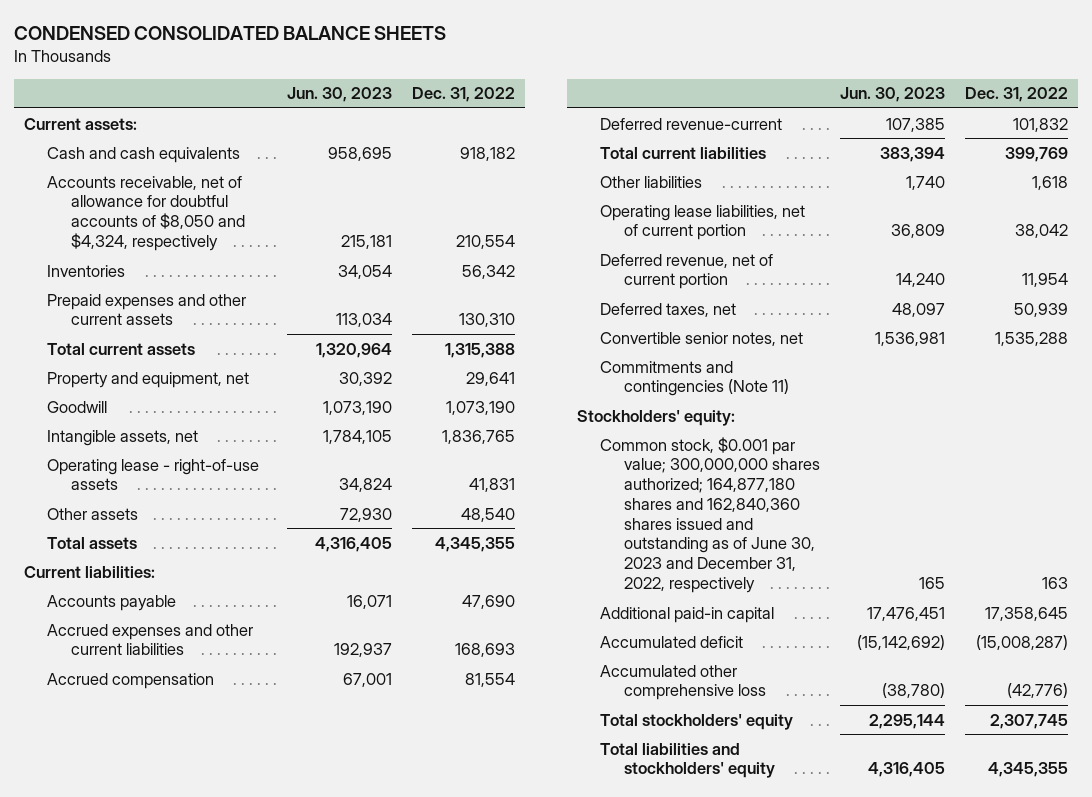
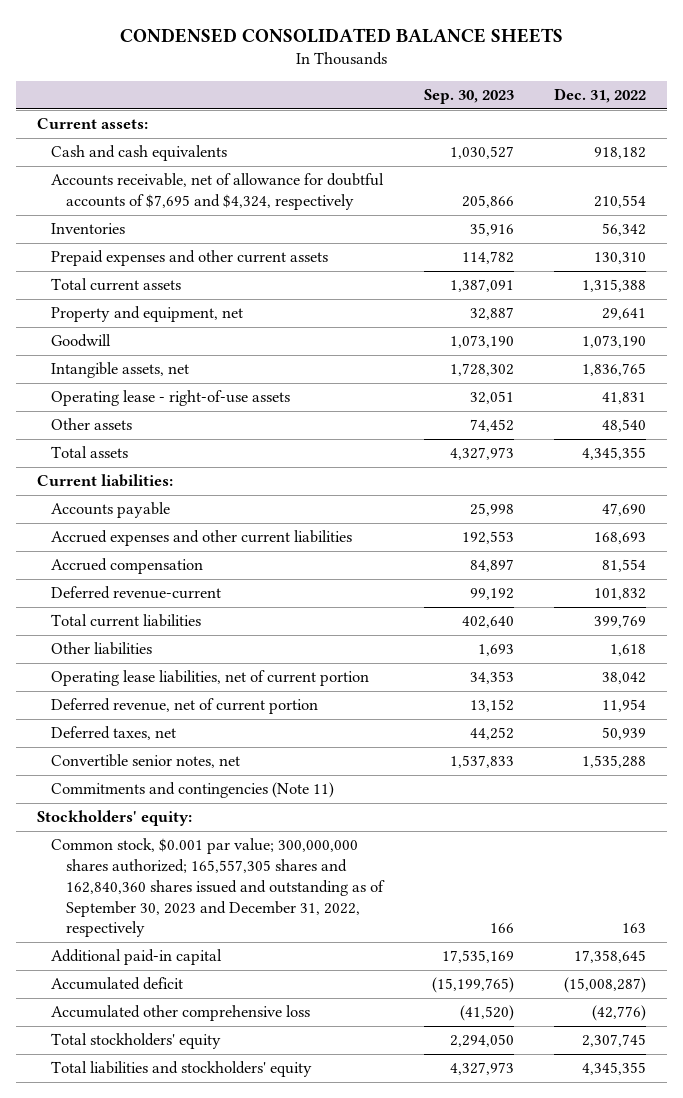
[287,87,393,103] Jun. 30, 2023 -> none
none -> [423,89,514,105] Sep. 30, 2023
[47,175,246,251] Accounts receivable, net of allowance for doubtful accounts of $8,050 and $4,324, respectively -> [51,173,385,211] Accounts receivable, net of allowance for doubtful accounts of $7,695 and $4,324, respectively
[600,436,821,593] Common stock, $0.001 par value; 300,000,000 shares authorized; 164,877,180 shares and 162,840,360 shares issued and outstanding as of June 30, 2023 and December 31, 2022, respectively -> [51,838,385,938] Common stock, $0.001 par value; 300,000,000 shares authorized; 165,557,305 shares and 162,840,360 shares issued and outstanding as of September 30, 2023 and December 31, 2022, respectively

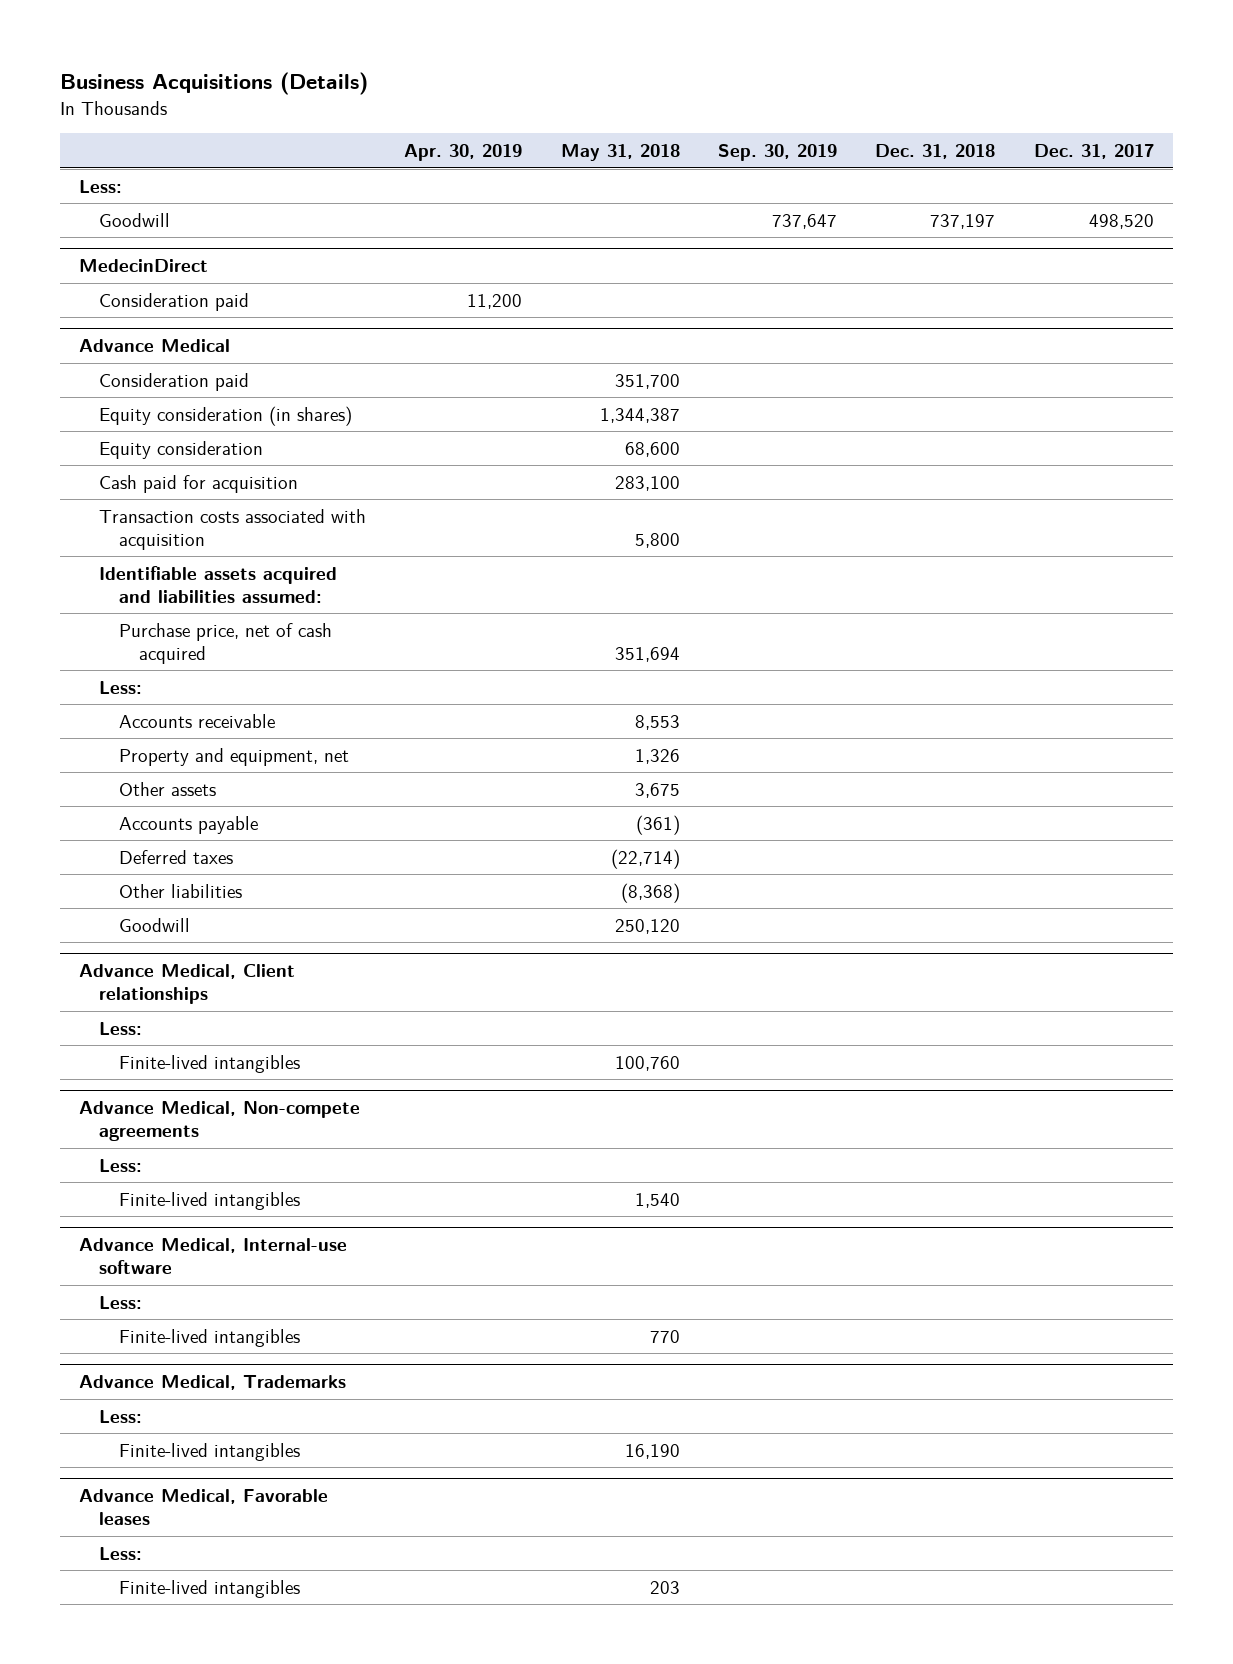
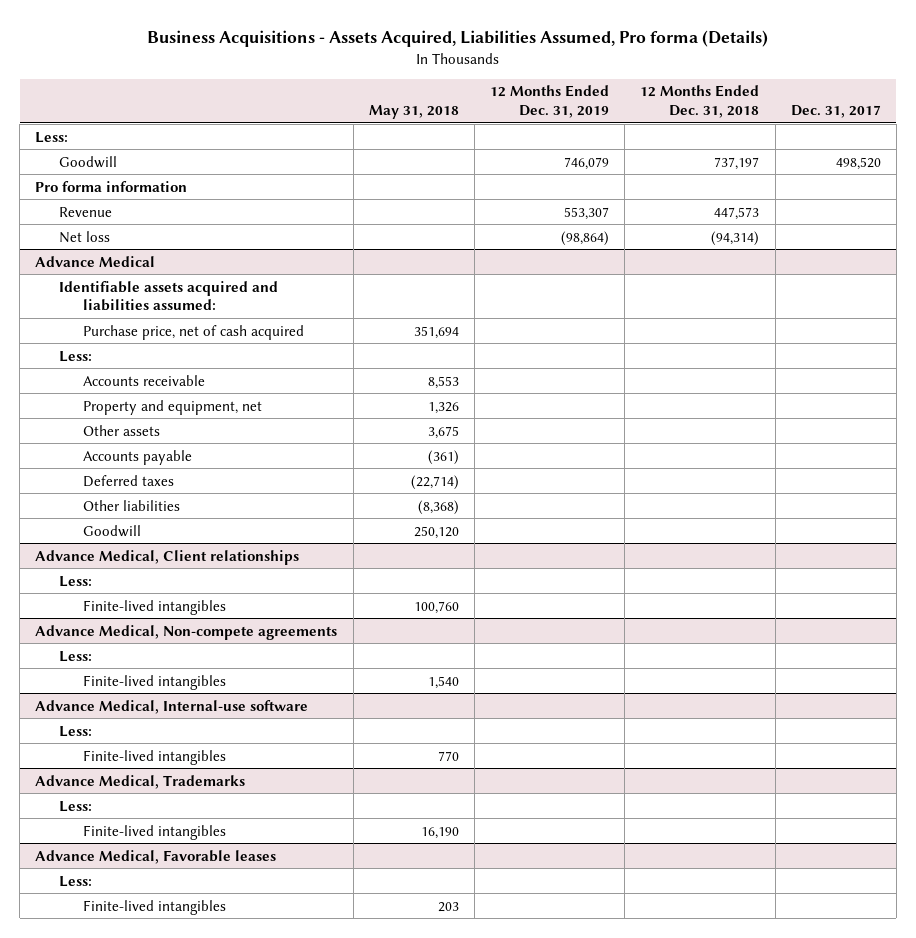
[59,71,368,95] Business Acquisitions (Details) -> [147,30,769,48] Business Acquisitions - Assets Acquired, Liabilities Assumed, Pro forma (Details)
[404,144,523,162] Apr. 30, 2019 -> none
[718,144,838,162] Sep. 30, 2019 -> none
[875,144,996,160] Dec. 31, 2018 -> none
none -> [490,85,610,118] 12 Months Ended Dec. 31, 2019
none -> [640,85,760,118] 12 Months Ended Dec. 31, 2018
[78,259,208,273] MedecinDirect -> none
[98,292,249,311] Consideration paid -> none
none -> [35,180,188,192] Pro forma information
none -> [59,206,113,217] Revenue
none -> [59,230,111,243] Net loss
[98,372,249,391] Consideration paid -> none
[98,405,352,426] Equity consideration (in shares) -> none
[98,440,263,459] Equity consideration -> none
[98,474,298,493] Cash paid for acquisition -> none
[98,508,366,550] Transaction costs associated with acquisition -> none

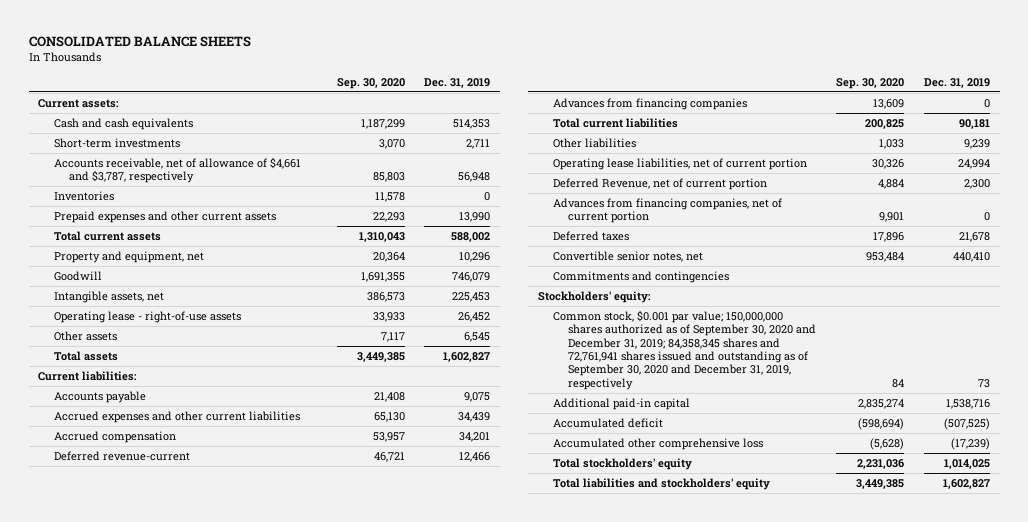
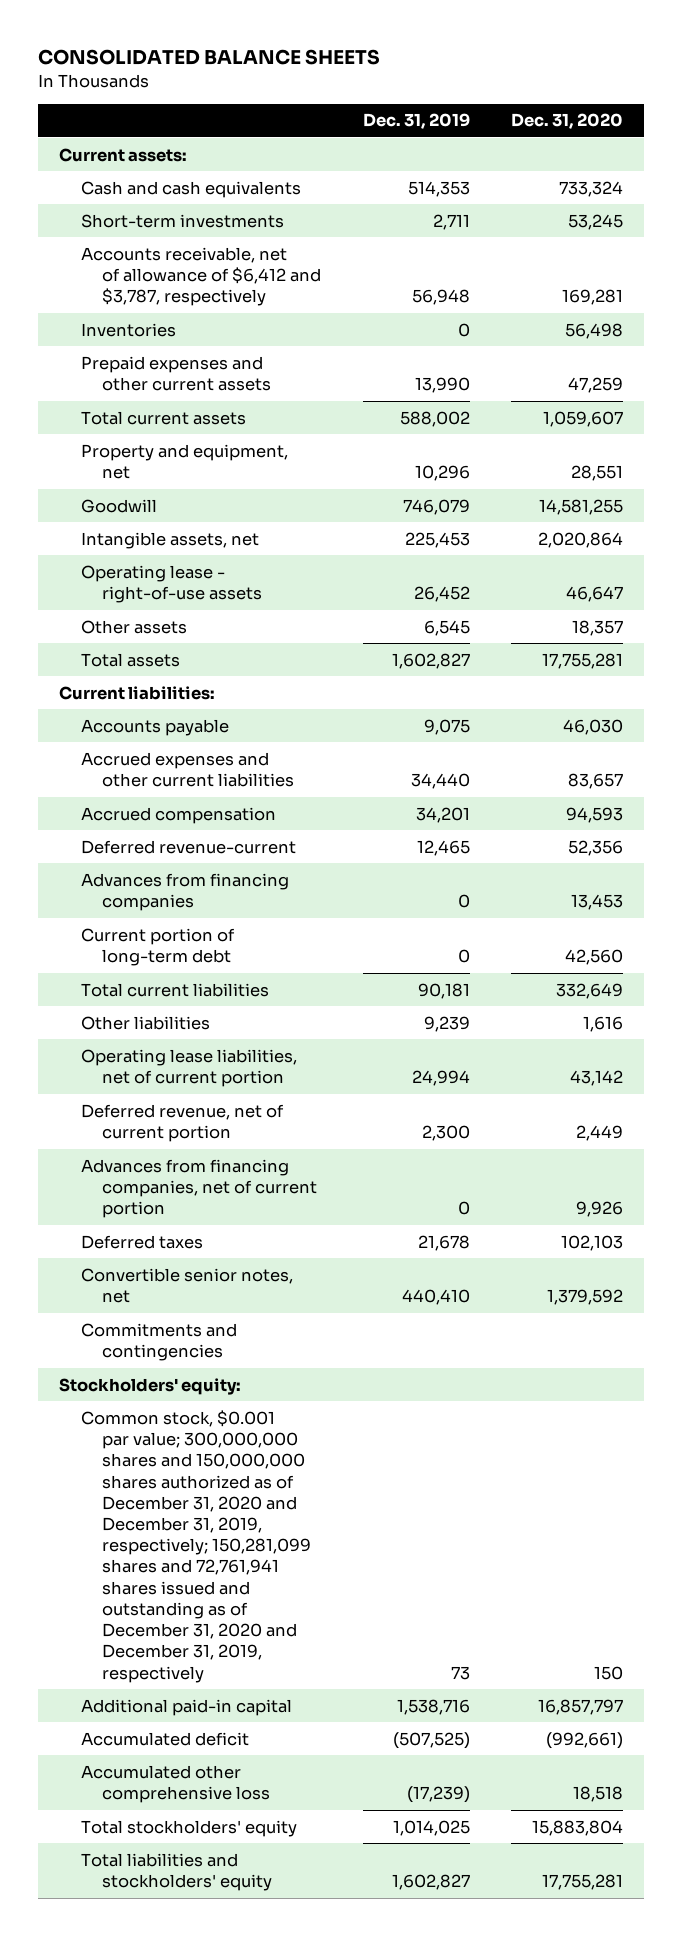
[336,77,405,89] Sep. 30, 2020 -> none
none -> [511,113,624,130] Dec. 31, 2020
[53,156,301,184] Accounts receivable, net of allowance of $4,661 and $3,787, respectively -> [80,246,322,307] Accounts receivable, net of allowance of $6,412 and $3,787, respectively
[458,411,491,422] 34,439 -> [410,773,470,790] 34,440
[459,451,491,462] 12,466 -> [416,839,470,856] 12,465
none -> [80,927,235,967] Current portion of long-term debt
[553,177,768,190] Deferred Revenue, net of current portion -> [80,1103,284,1143] Deferred revenue, net of current portion
[553,309,817,390] Common stock, $0.001 par value; 150,000,000 shares authorized as of September 30, 2020 and December 31, 2019; 84,358,345 shares and 72,761,941 shares issued and outstanding as of September 30, 2020 and December 31, 2019, respectively -> [80,1409,312,1683] Common stock, $0.001 par value; 300,000,000 shares and 150,000,000 shares authorized as of December 31, 2020 and December 31, 2019, respectively; 150,281,099 shares and 72,761,941 shares issued and outstanding as of December 31, 2020 and December 31, 2019, respectively

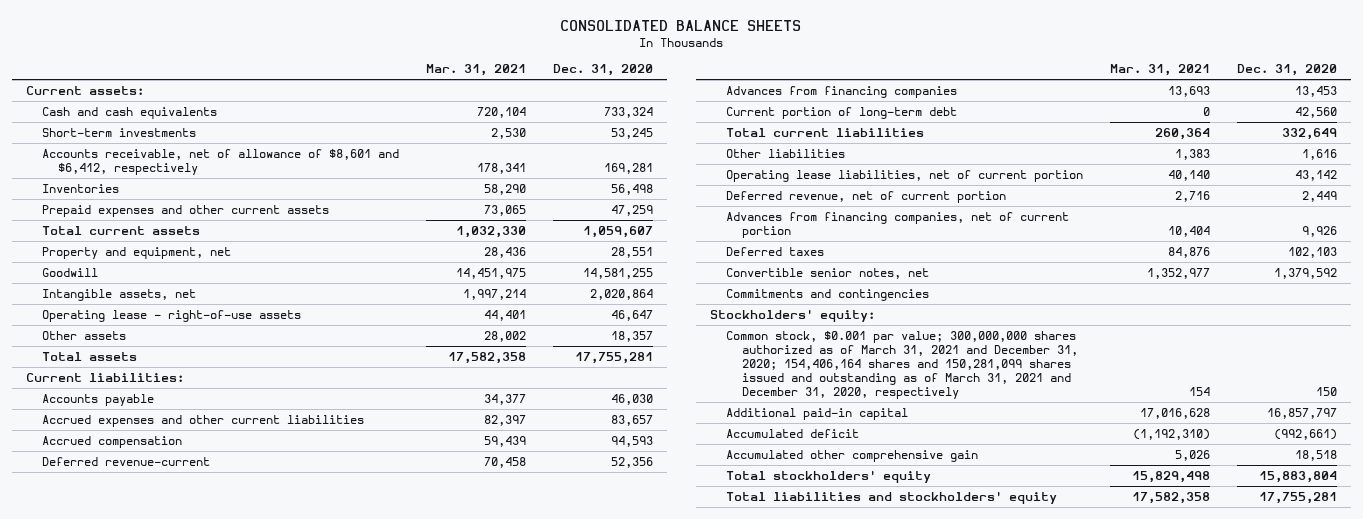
[362,113,470,130] Dec. 31, 2019 -> none
none -> [426,64,527,77] Mar. 31, 2021
[80,246,322,307] Accounts receivable, net of allowance of $6,412 and $3,787, respectively -> [41,148,399,175] Accounts receivable, net of allowance of $8,601 and $6,412, respectively
[80,1409,312,1683] Common stock, $0.001 par value; 300,000,000 shares and 150,000,000 shares authorized as of December 31, 2020 and December 31, 2019, respectively; 150,281,099 shares and 72,761,941 shares issued and outstanding as of December 31, 2020 and December 31, 2019, respectively -> [725,330,1078,399] Common stock, $0.001 par value; 300,000,000 shares authorized as of March 31, 2021 and December 31, 2020; 154,406,164 shares and 150,281,099 shares issued and outstanding as of March 31, 2021 and December 31, 2020, respectively
[80,1764,271,1804] Accumulated other comprehensive loss -> [725,449,978,462] Accumulated other comprehensive gain

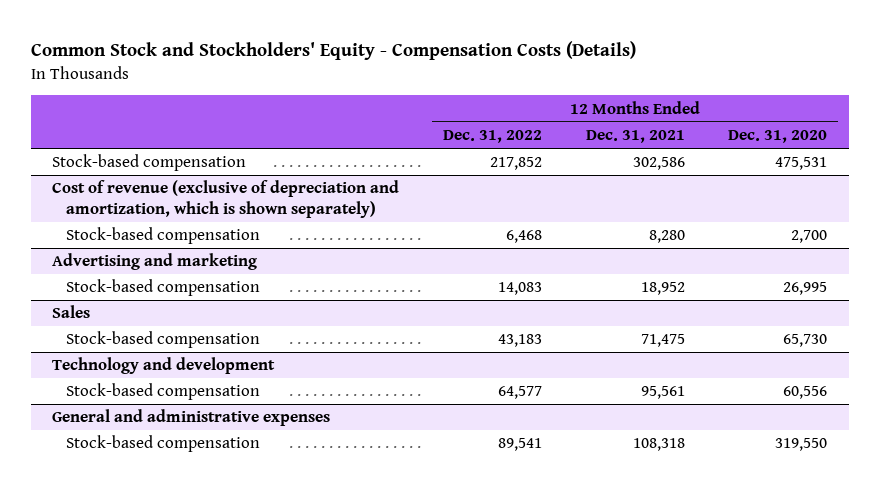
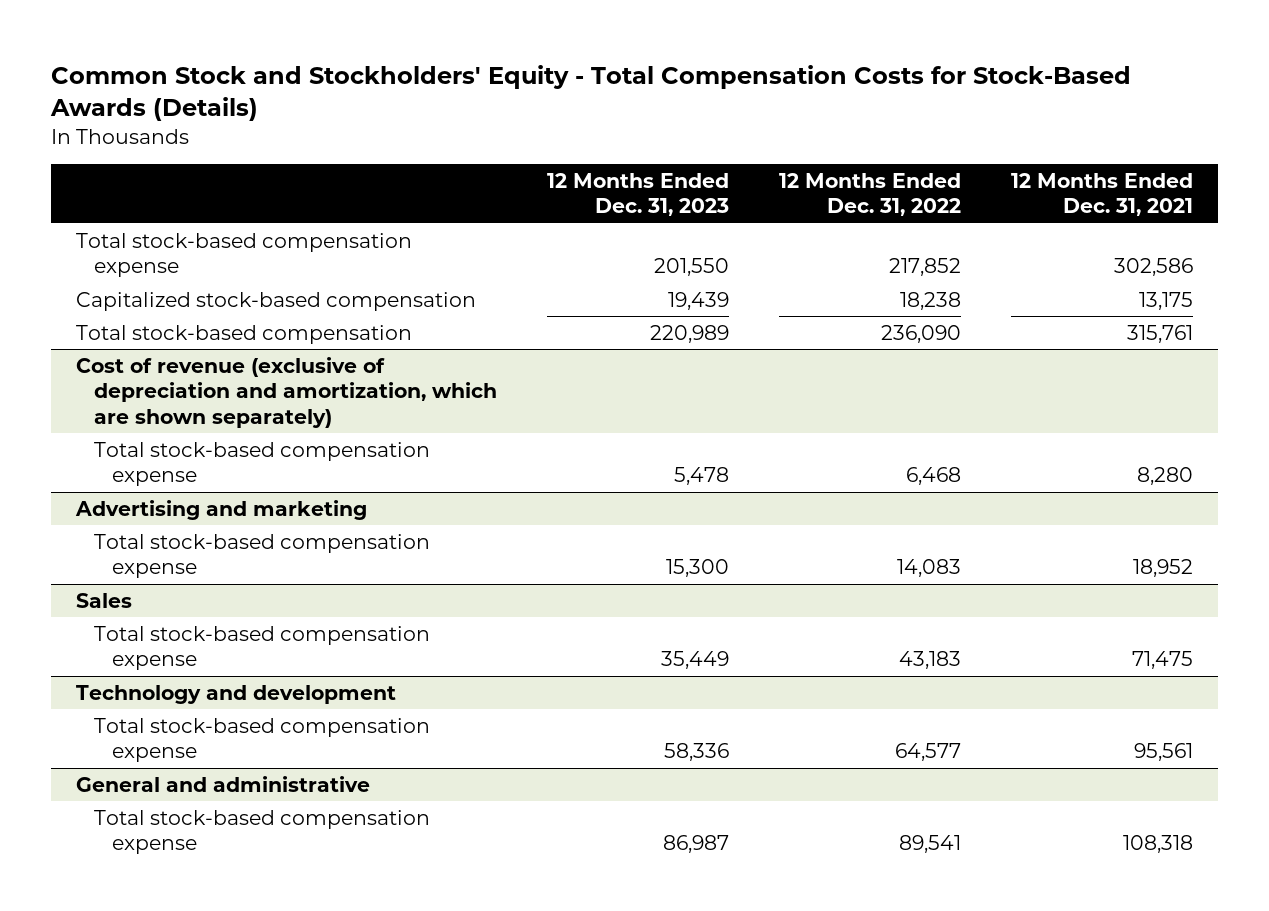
[30,41,636,61] Common Stock and Stockholders' Equity - Compensation Costs (Details) -> [50,64,1132,121] Common Stock and Stockholders' Equity - Total Compensation Costs for Stock-Based Awards (Details)
[728,130,828,144] Dec. 31, 2020 -> none
none -> [547,173,730,217] 12 Months Ended Dec. 31, 2023
[52,154,247,172] Stock-based compensation -> [76,232,413,278] Total stock-based compensation expense
none -> [76,291,477,311] Capitalized stock-based compensation
none -> [76,324,413,344] Total stock-based compensation
[52,180,400,218] Cost of revenue (exclusive of depreciation and amortization, which is shown separately) -> [76,356,498,428] Cost of revenue (exclusive of depreciation and amortization, which are shown separately)
[65,227,260,245] Stock-based compensation -> [94,441,431,487] Total stock-based compensation expense
[65,279,260,297] Stock-based compensation -> [94,533,431,579] Total stock-based compensation expense
[65,331,260,349] Stock-based compensation -> [94,625,431,671] Total stock-based compensation expense
[65,383,260,401] Stock-based compensation -> [94,717,431,763] Total stock-based compensation expense
[52,409,331,427] General and administrative expenses -> [76,775,371,792] General and administrative
[65,435,260,453] Stock-based compensation -> [94,809,431,855] Total stock-based compensation expense

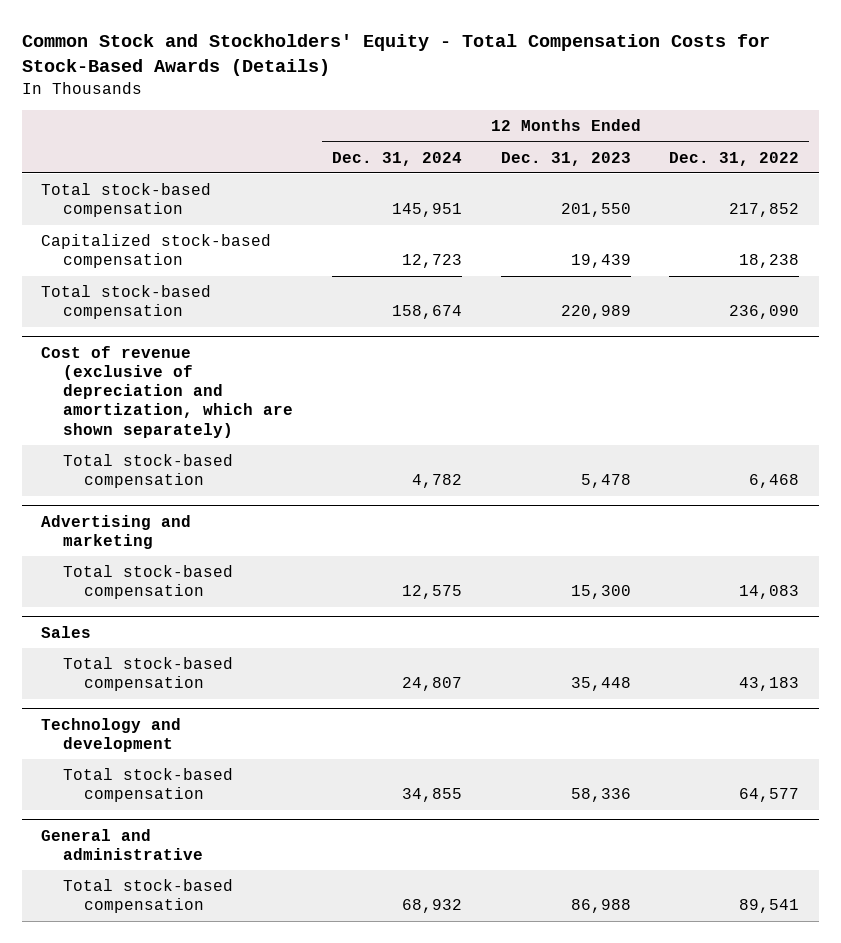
[1010,173,1193,217] 12 Months Ended Dec. 31, 2021 -> none
none -> [331,151,462,166] Dec. 31, 2024
[76,232,413,278] Total stock-based compensation expense -> [41,182,212,218] Total stock-based compensation
[94,441,431,487] Total stock-based compensation expense -> [62,453,233,489] Total stock-based compensation
[94,533,431,579] Total stock-based compensation expense -> [62,564,233,600] Total stock-based compensation
[94,625,431,671] Total stock-based compensation expense -> [62,656,233,692] Total stock-based compensation
[661,651,730,670] 35,449 -> [570,677,631,692] 35,448
[94,717,431,763] Total stock-based compensation expense -> [62,767,233,803] Total stock-based compensation
[94,809,431,855] Total stock-based compensation expense -> [62,878,233,914] Total stock-based compensation
[663,835,730,854] 86,987 -> [570,899,631,914] 86,988

